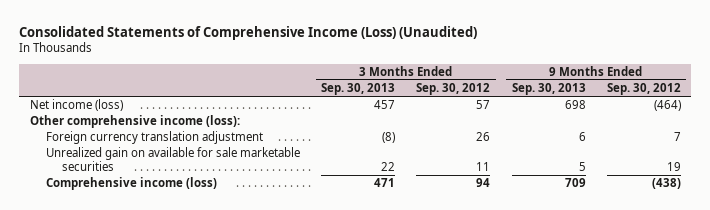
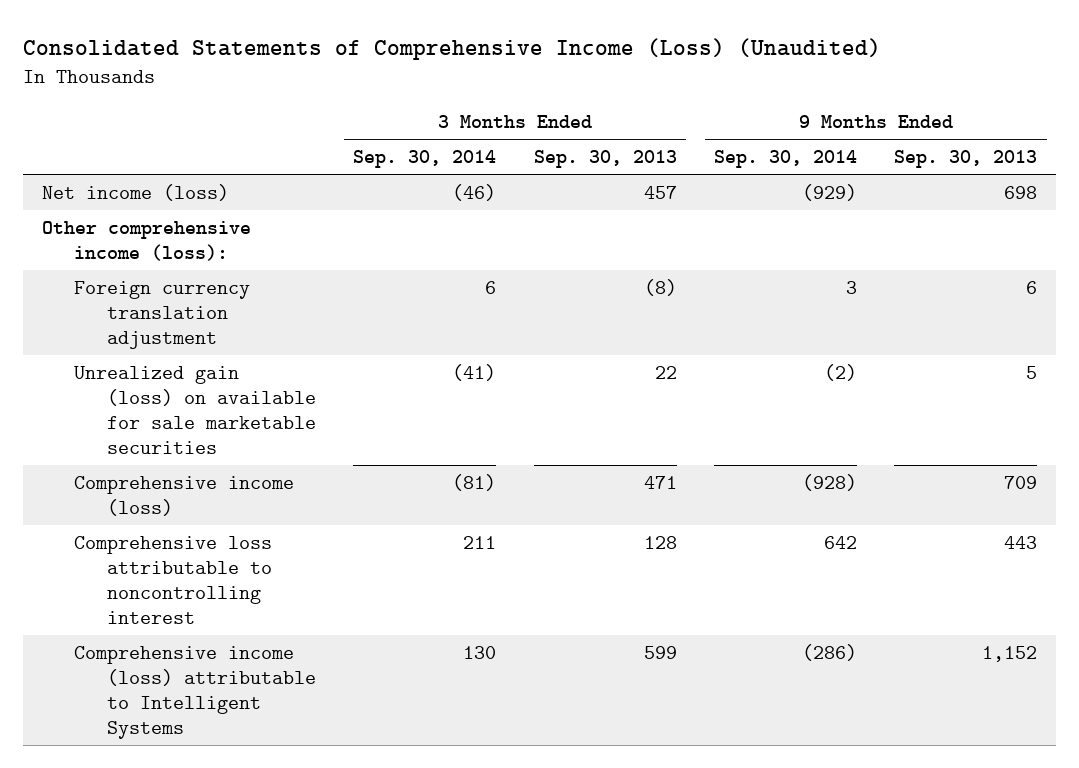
[416,83,491,96] Sep. 30, 2012 -> none
[606,83,681,96] Sep. 30, 2012 -> none
none -> [353,150,497,169] Sep. 30, 2014
none -> [714,150,858,169] Sep. 30, 2014
[45,147,300,171] Unrealized gain on available for sale marketable securities -> [74,365,316,455] Unrealized gain (loss) on available for sale marketable securities
none -> [74,535,273,625] Comprehensive loss attributable to noncontrolling interest
none -> [74,645,316,740] Comprehensive income (loss) attributable to Intelligent Systems

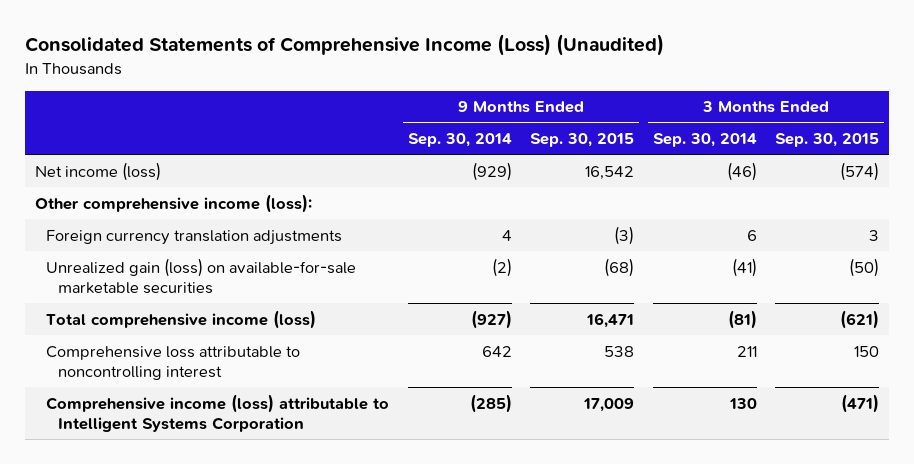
[533,150,677,169] Sep. 30, 2013 -> none
[894,150,1038,169] Sep. 30, 2013 -> none
none -> [530,132,635,147] Sep. 30, 2015
none -> [775,132,880,147] Sep. 30, 2015
[74,280,251,350] Foreign currency translation adjustment -> [46,229,343,245] Foreign currency translation adjustments
[846,280,858,294] 3 -> [501,229,512,241] 4
[74,365,316,455] Unrealized gain (loss) on available for sale marketable securities -> [46,257,357,295] Unrealized gain (loss) on available-for-sale marketable securities
[74,475,295,516] Comprehensive income (loss) -> [46,309,317,329] Total comprehensive income (loss)
[802,473,858,491] (928) -> [470,309,512,329] (927)
[74,645,316,740] Comprehensive income (loss) attributable to Intelligent Systems -> [46,393,390,433] Comprehensive income (loss) attributable to Intelligent Systems Corporation
[802,643,858,661] (286) -> [469,393,512,413] (285)

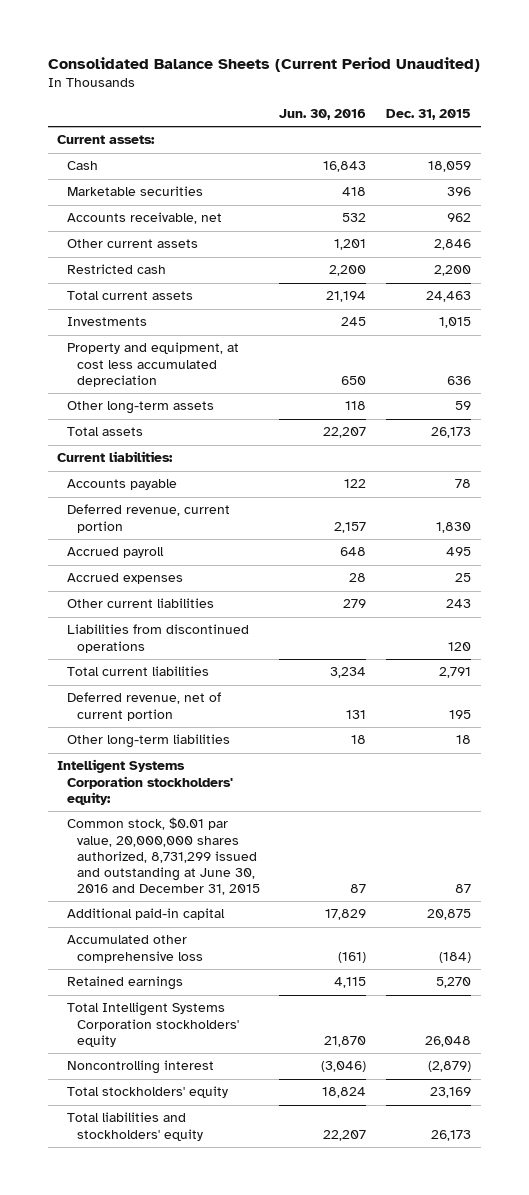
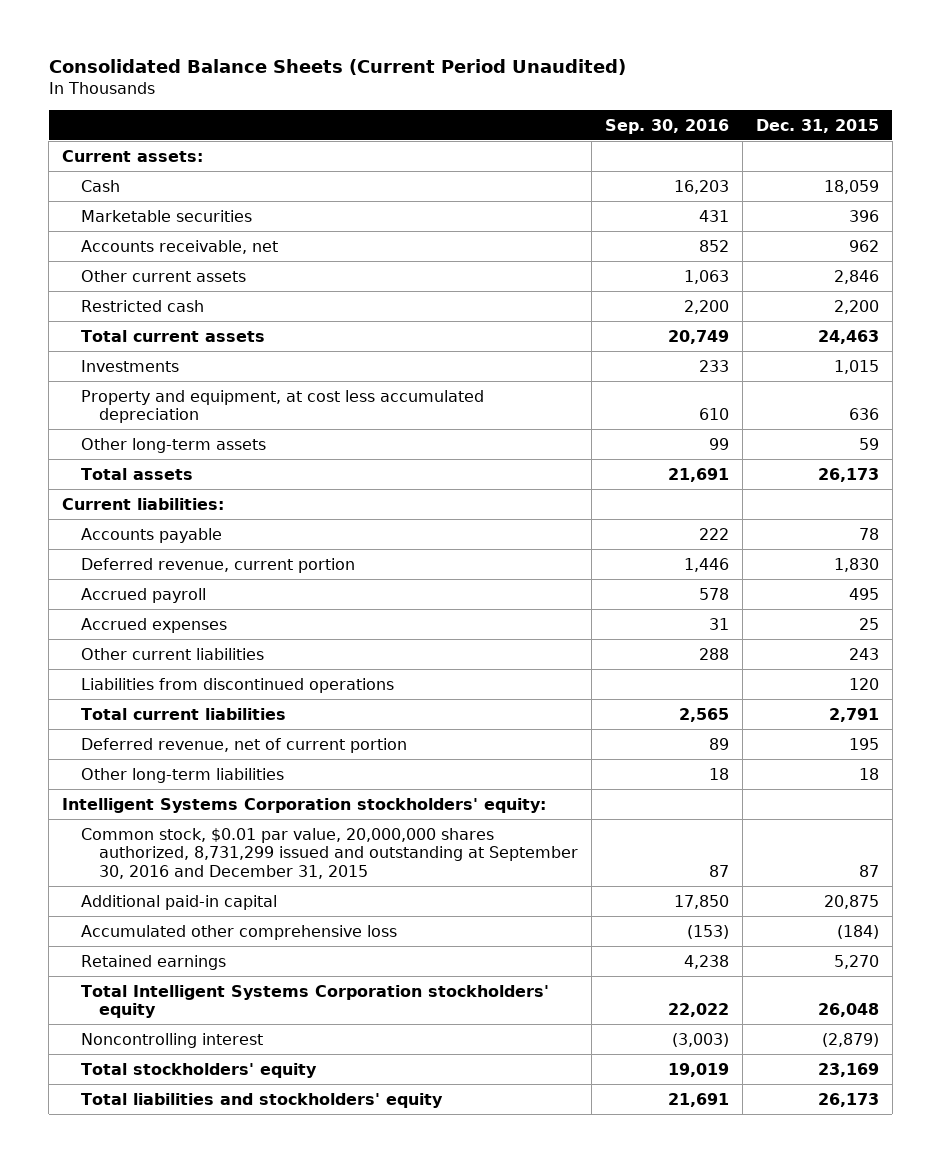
[279,109,367,121] Jun. 30, 2016 -> none
none -> [604,118,729,134] Sep. 30, 2016
[67,817,260,895] Common stock, $0.01 par value, 20,000,000 shares authorized, 8,731,299 issued and outstanding at June 30, 2016 and December 31, 2015 -> [80,827,578,879] Common stock, $0.01 par value, 20,000,000 shares authorized, 8,731,299 issued and outstanding at September 30, 2016 and December 31, 2015

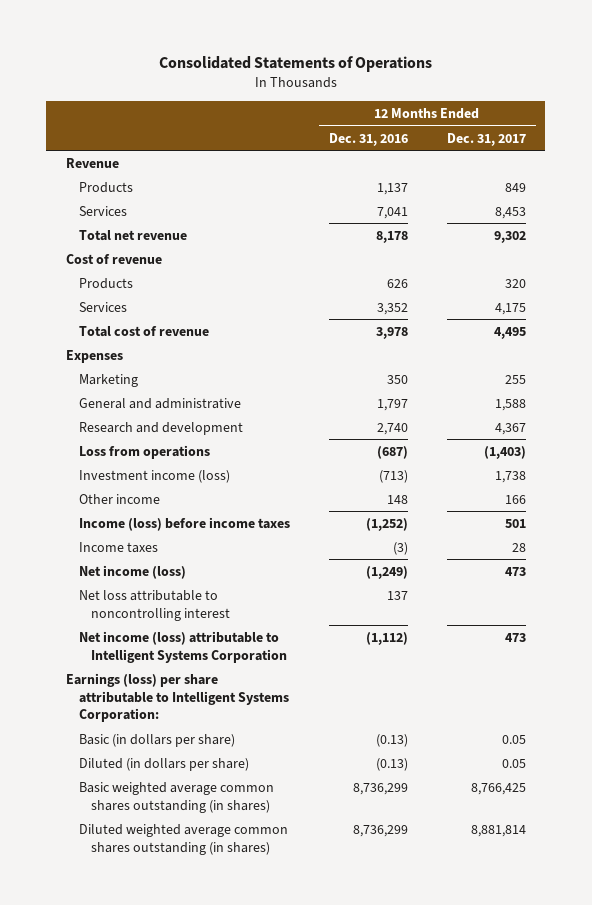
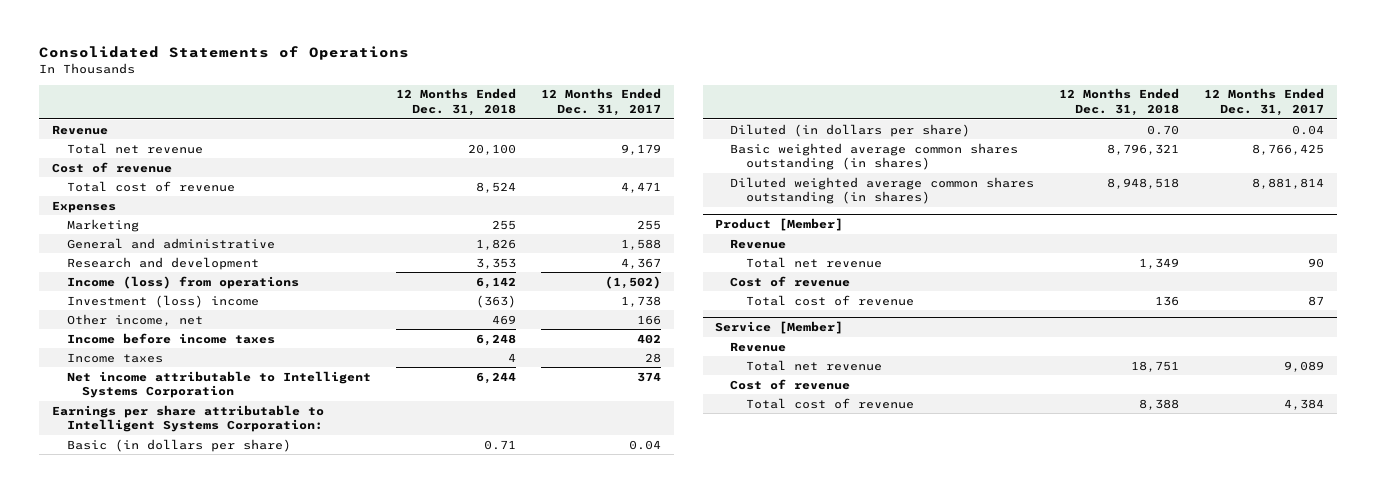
[328,132,408,146] Dec. 31, 2016 -> none
none -> [396,88,517,117] 12 Months Ended Dec. 31, 2018
[78,181,133,193] Products -> none
[78,205,127,216] Services -> none
[493,230,526,243] 9,302 -> [621,143,662,155] 9,179
[78,277,133,289] Products -> none
[78,301,127,312] Services -> none
[493,326,526,339] 4,495 -> [621,181,662,193] 4,471
[78,444,210,459] Loss from operations -> [67,275,300,289] Income (loss) from operations
[483,445,526,459] (1,403) -> [605,275,662,289] (1,502)
[78,469,230,483] Investment income (loss) -> [67,294,260,308] Investment (loss) income
[78,493,160,504] Other income -> [67,313,204,326] Other income, net
[78,516,290,531] Income (loss) before income taxes -> [67,332,276,344] Income before income taxes
[504,518,526,528] 501 -> [637,333,662,344] 402
[78,564,186,579] Net income (loss) -> none
[78,589,231,621] Net loss attributable to noncontrolling interest -> none
[78,630,288,663] Net income (loss) attributable to Intelligent Systems Corporation -> [67,370,372,399] Net income attributable to Intelligent Systems Corporation
[504,632,526,642] 473 -> [637,371,662,382] 374
[65,672,289,723] Earnings (loss) per share attributable to Intelligent Systems Corporation: -> [51,404,324,433] Earnings per share attributable to Intelligent Systems Corporation:
[501,734,526,744] 0.05 -> [629,439,662,450] 0.04
[501,758,526,768] 0.05 -> [1292,124,1325,135] 0.04
none -> [715,218,844,232] Product [Member]
none -> [730,238,787,249] Revenue
none -> [745,256,882,268] Total net revenue
none -> [730,275,851,287] Cost of revenue
none -> [745,294,914,306] Total cost of revenue
none -> [715,321,844,335] Service [Member]
none -> [730,341,787,352] Revenue
none -> [745,359,882,371] Total net revenue
none -> [730,378,851,390] Cost of revenue
none -> [745,397,914,409] Total cost of revenue

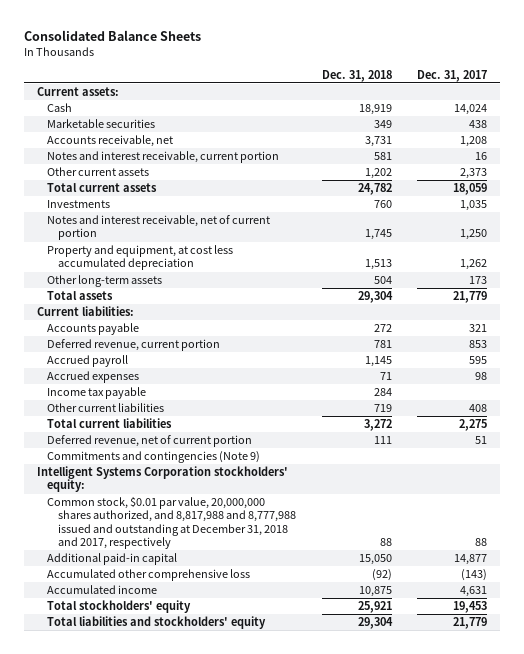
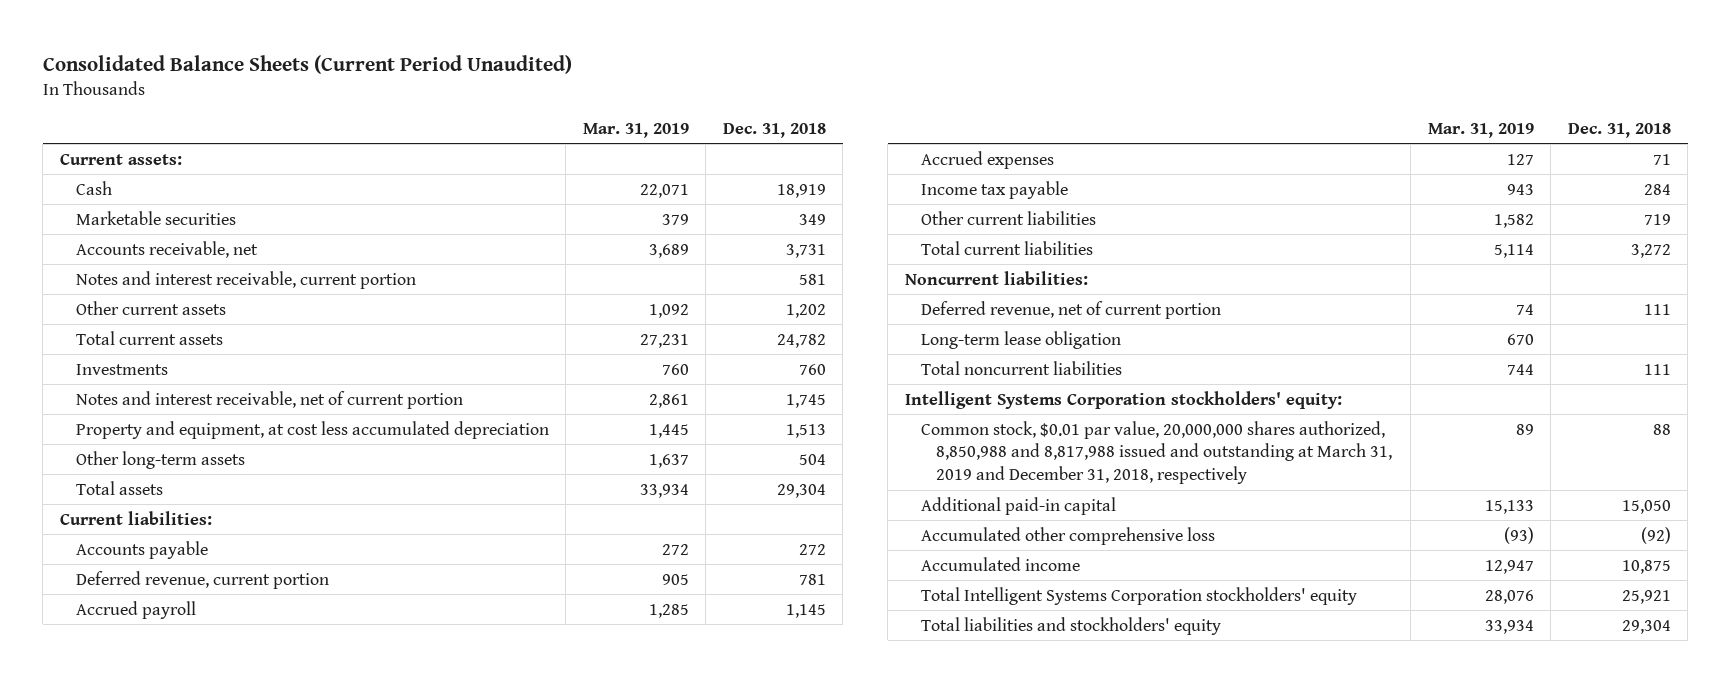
[23,29,201,41] Consolidated Balance Sheets -> [42,54,572,74] Consolidated Balance Sheets (Current Period Unaudited)
[417,69,488,82] Dec. 31, 2017 -> none
none -> [582,122,689,138] Mar. 31, 2019
none -> [904,270,1088,285] Noncurrent liabilities:
[47,451,261,464] Commitments and contingencies (Note 9) -> none
none -> [920,330,1121,349] Long-term lease obligation
none -> [920,360,1122,375] Total noncurrent liabilities
[47,496,297,550] Common stock, $0.01 par value, 20,000,000 shares authorized, and 8,817,988 and 8,777,988 issued and outstanding at December 31, 2018 and 2017, respectively -> [920,420,1393,485] Common stock, $0.01 par value, 20,000,000 shares authorized, 8,850,988 and 8,817,988 issued and outstanding at March 31, 2019 and December 31, 2018, respectively
[47,600,192,614] Total stockholders' equity -> [920,586,1357,605] Total Intelligent Systems Corporation stockholders' equity

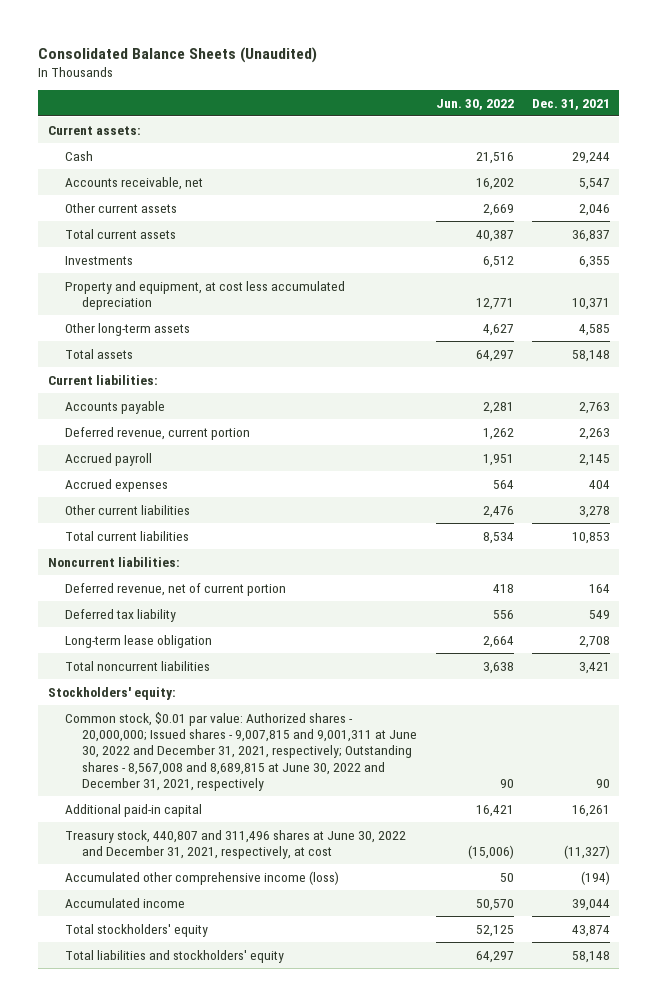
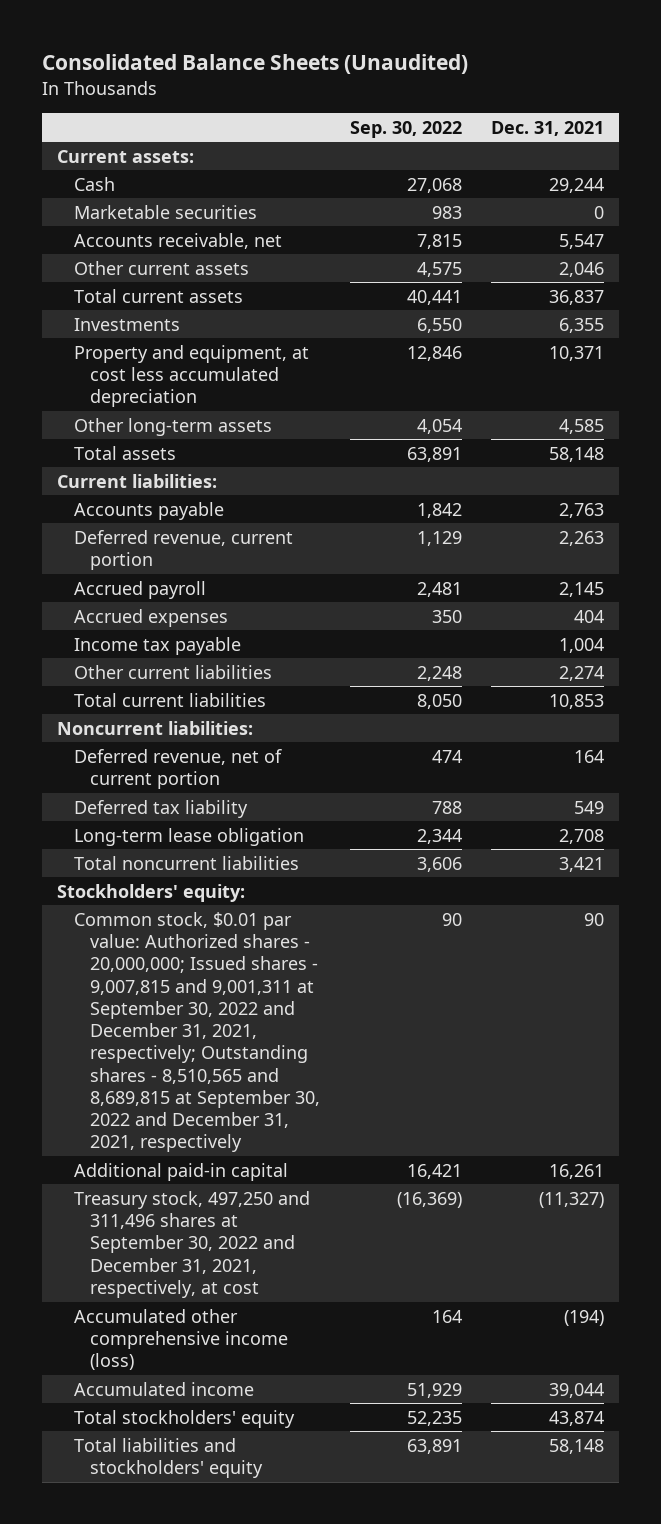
[435,98,514,110] Jun. 30, 2022 -> none
none -> [349,120,462,138] Sep. 30, 2022
none -> [73,204,257,219] Marketable securities
none -> [73,636,241,655] Income tax payable
[578,505,610,518] 3,278 -> [559,665,605,681] 2,274
[64,711,418,792] Common stock, $0.01 par value: Authorized shares - 20,000,000; Issued shares - 9,007,815 and 9,001,311 at June 30, 2022 and December 31, 2021, respectively; Outstanding shares - 8,567,008 and 8,689,815 at June 30, 2022 and December 31, 2021, respectively -> [73,911,321,1153] Common stock, $0.01 par value: Authorized shares - 20,000,000; Issued shares - 9,007,815 and 9,001,311 at September 30, 2022 and December 31, 2021, respectively; Outstanding shares - 8,510,565 and 8,689,815 at September 30, 2022 and December 31, 2021, respectively
[64,829,406,859] Treasury stock, 440,807 and 311,496 shares at June 30, 2022 and December 31, 2021, respectively, at cost -> [73,1190,310,1298] Treasury stock, 497,250 and 311,496 shares at September 30, 2022 and December 31, 2021, respectively, at cost

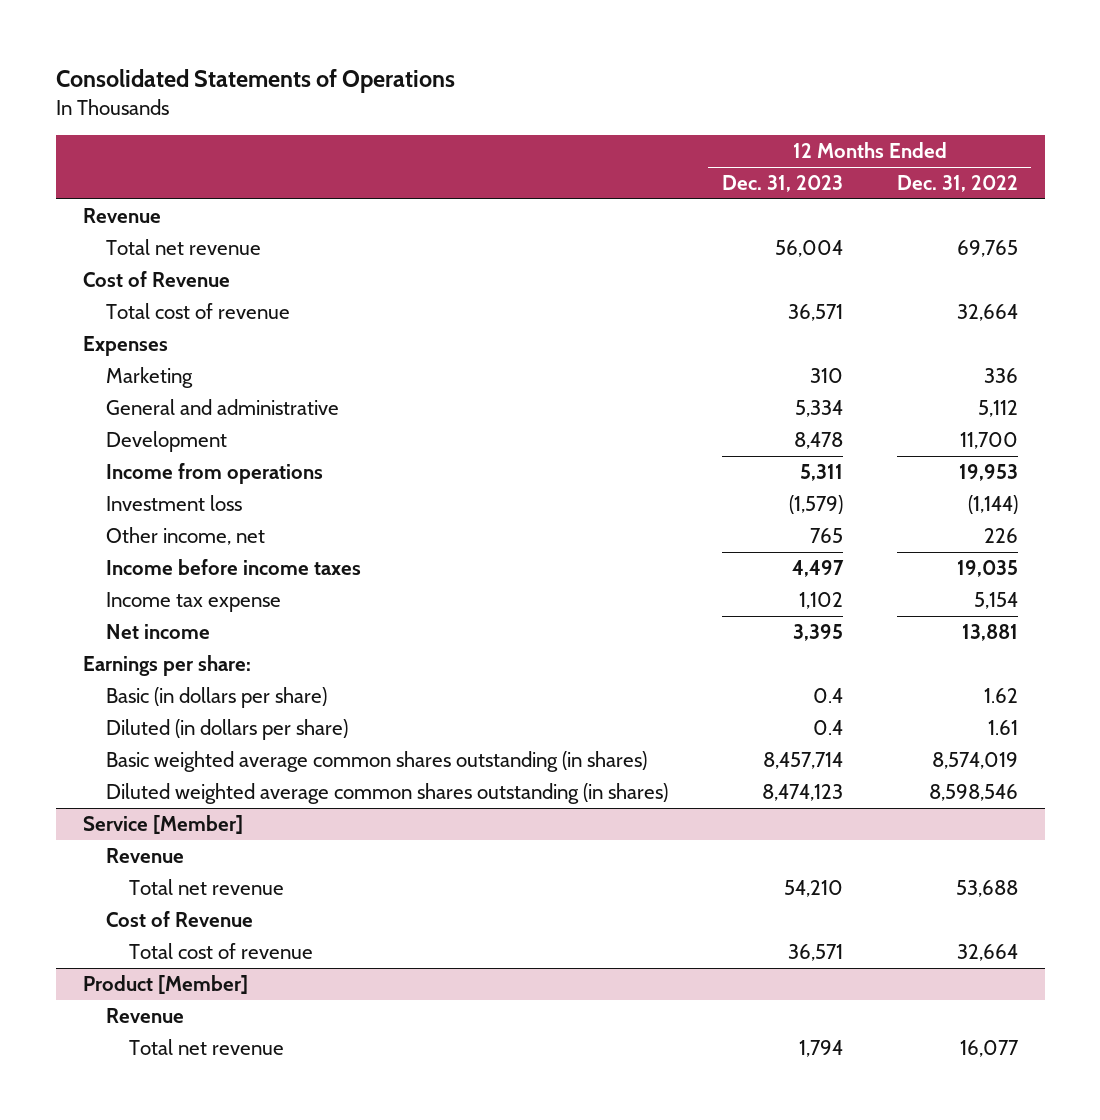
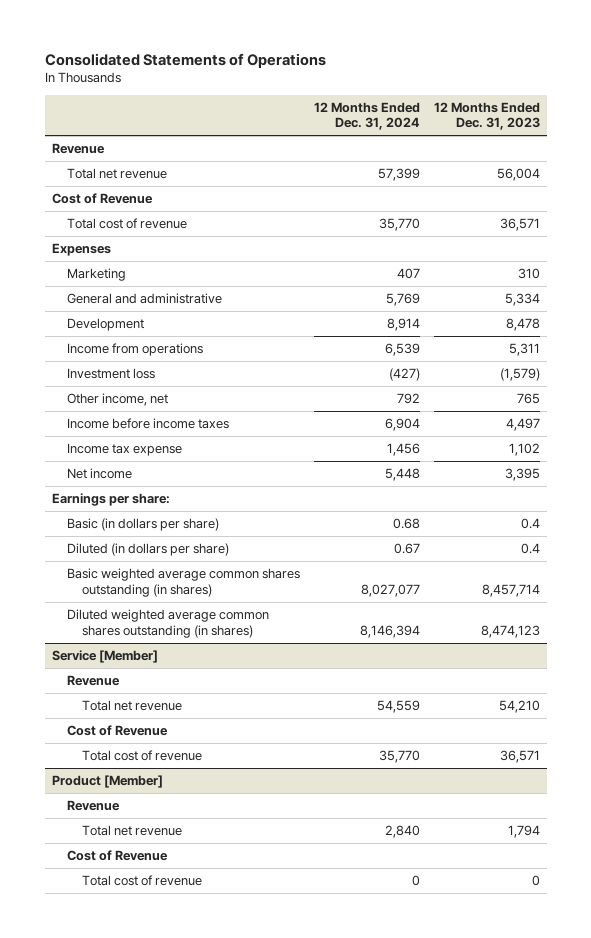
[896,175,1018,193] Dec. 31, 2022 -> none
none -> [313,101,420,131] 12 Months Ended Dec. 31, 2024
none -> [66,850,168,862] Cost of Revenue
none -> [82,875,203,887] Total cost of revenue

